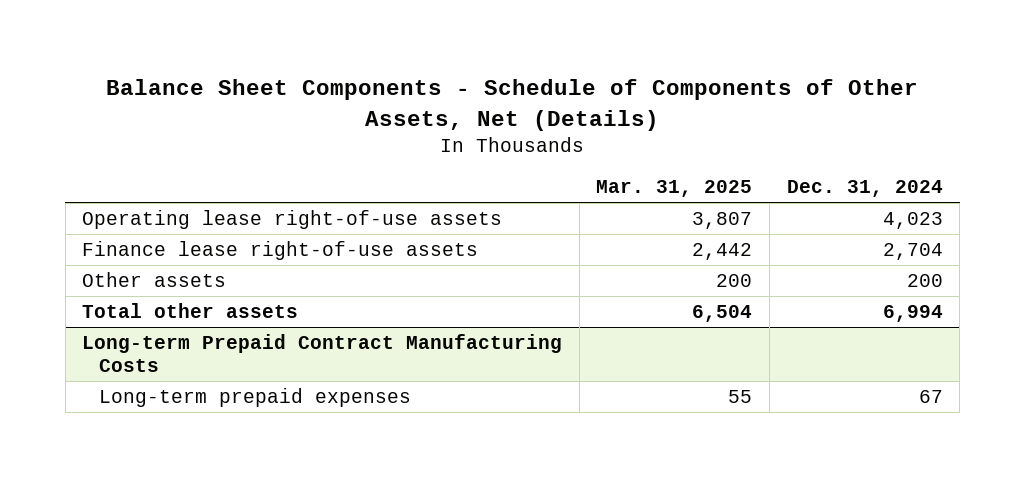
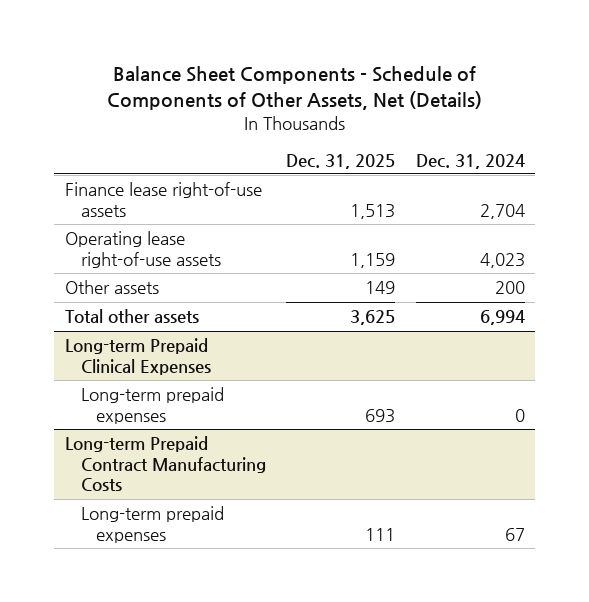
[596,180,753,198] Mar. 31, 2025 -> none
none -> [286,153,396,169] Dec. 31, 2025
[82,209,503,229] Operating lease right-of-use assets -> [64,231,221,268] Operating lease right-of-use assets
none -> [64,338,211,375] Long-term Prepaid Clinical Expenses
none -> [80,387,224,424] Long-term prepaid expenses

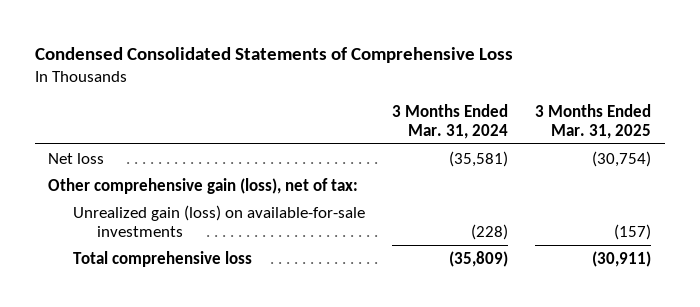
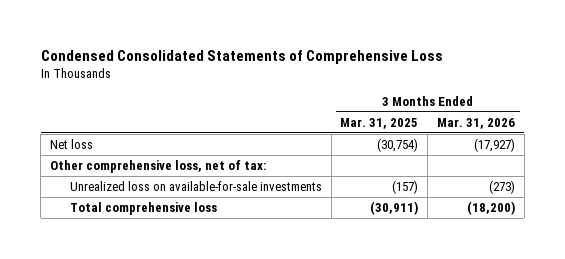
[392,103,509,139] 3 Months Ended Mar. 31, 2024 -> none
none -> [437,117,516,129] Mar. 31, 2026
[48,177,359,194] Other comprehensive gain (loss), net of tax: -> [49,160,266,174] Other comprehensive loss, net of tax:
[72,204,365,237] Unrealized gain (loss) on available-for-sale investments -> [69,181,322,192] Unrealized loss on available-for-sale investments

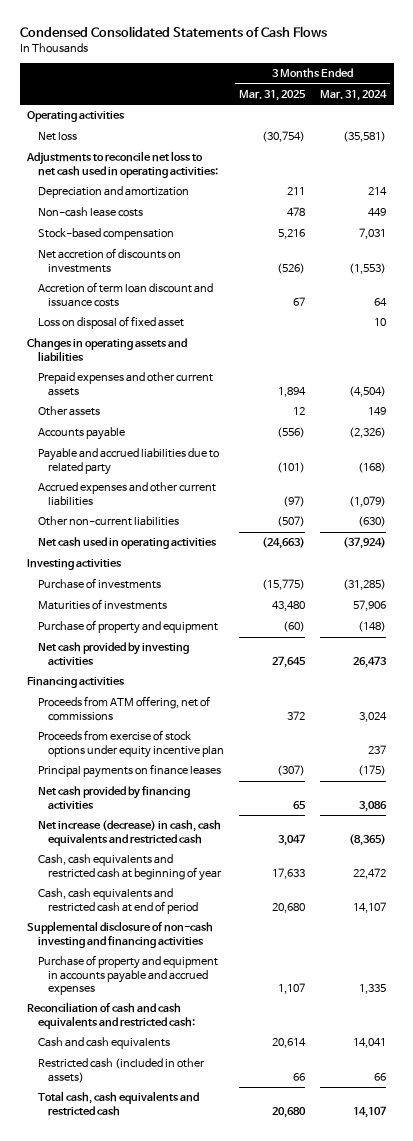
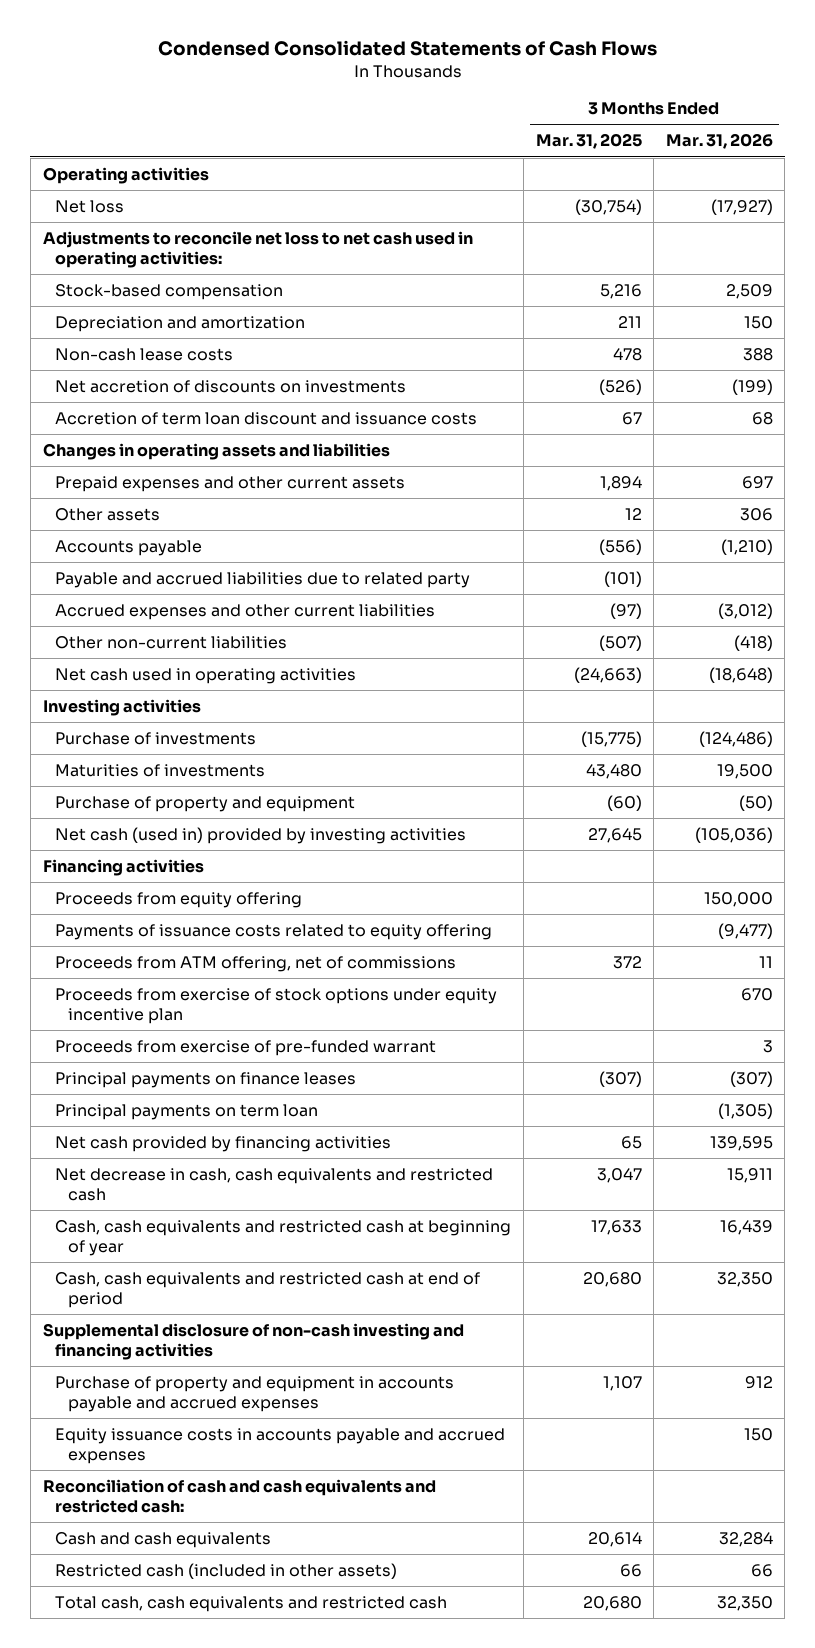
[320,90,388,102] Mar. 31, 2024 -> none
none -> [665,133,773,150] Mar. 31, 2026
[37,228,174,241] Stock-based compensation -> [55,283,284,300] Stock-based compensation
[37,316,184,330] Loss on disposal of fixed asset -> none
[37,642,189,665] Net cash provided by investing activities -> [55,826,467,844] Net cash (used in) provided by investing activities
none -> [55,891,303,908] Proceeds from equity offering
none -> [55,923,493,940] Payments of issuance costs related to equity offering
none -> [55,1039,437,1056] Proceeds from exercise of pre-funded warrant
none -> [55,1103,319,1120] Principal payments on term loan
[37,820,221,846] Net increase (decrease) in cash, cash equivalents and restricted cash -> [55,1167,494,1202] Net decrease in cash, cash equivalents and restricted cash
none -> [55,1427,506,1465] Equity issuance costs in accounts payable and accrued expenses

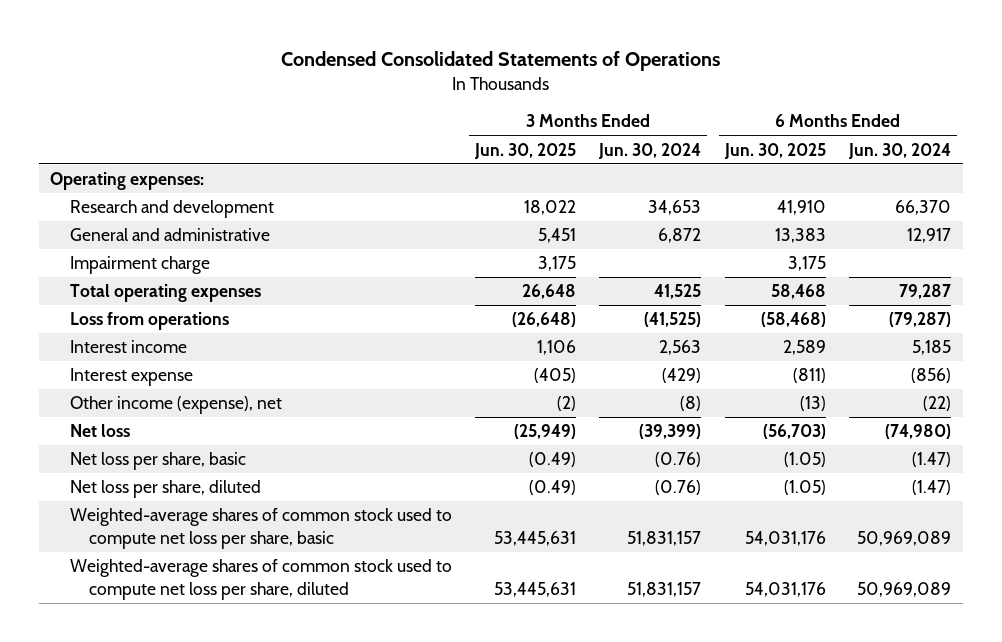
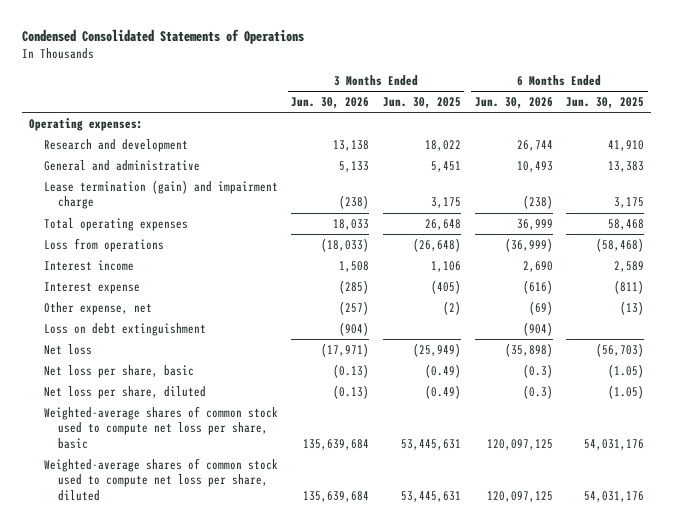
[598,142,702,159] Jun. 30, 2024 -> none
[848,142,952,159] Jun. 30, 2024 -> none
none -> [291,96,370,109] Jun. 30, 2026
none -> [474,96,553,109] Jun. 30, 2026
[69,256,210,275] Impairment charge -> [43,179,278,210] Lease termination (gain) and impairment charge
[69,396,282,415] Other income (expense), net -> [43,301,152,315] Other expense, net
none -> [43,322,206,336] Loss on debt extinguishment

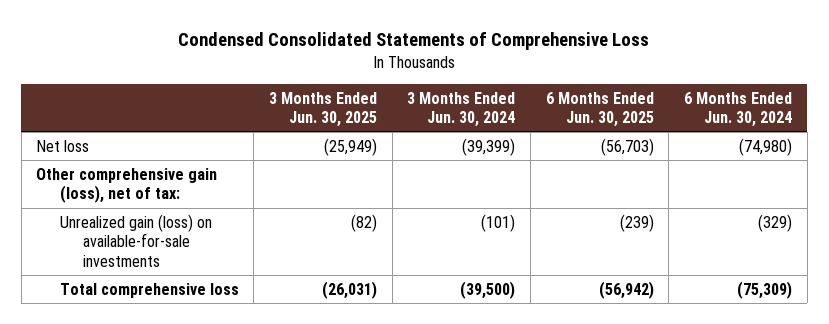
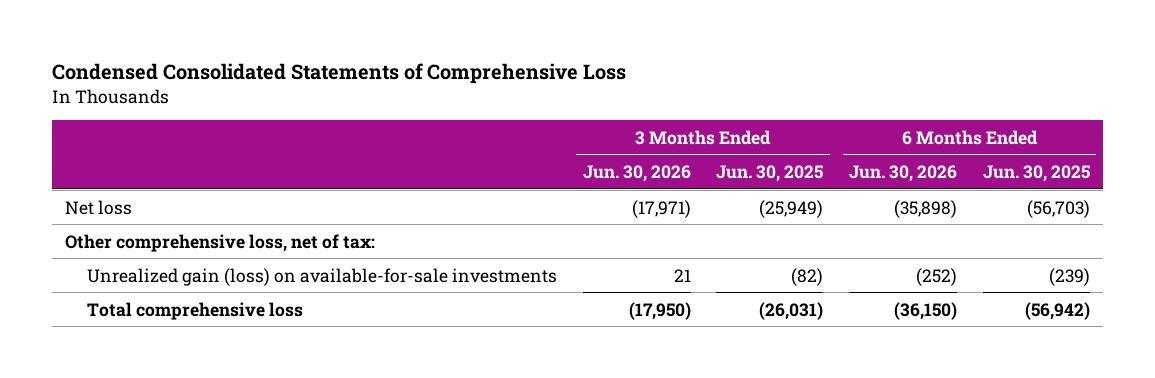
[407,91,516,128] 3 Months Ended Jun. 30, 2024 -> none
[684,91,793,128] 6 Months Ended Jun. 30, 2024 -> none
none -> [582,165,691,183] Jun. 30, 2026
none -> [849,165,958,183] Jun. 30, 2026
[36,167,218,204] Other comprehensive gain (loss), net of tax: -> [64,233,375,252] Other comprehensive loss, net of tax:

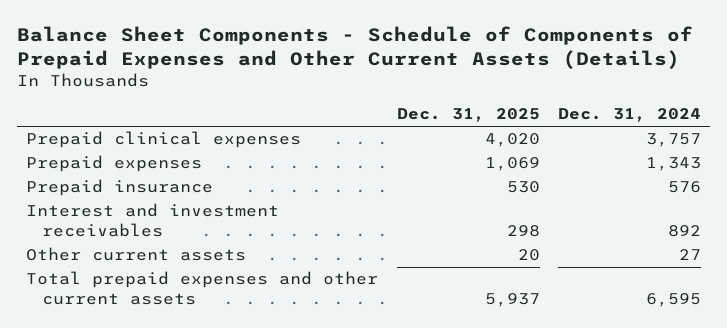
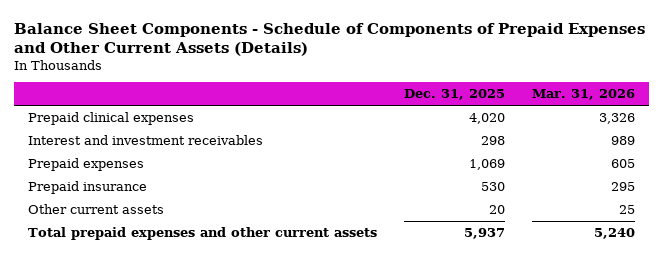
[558,108,702,123] Dec. 31, 2024 -> none
none -> [532,89,636,101] Mar. 31, 2026
[26,203,280,238] Interest and investment receivables -> [27,135,263,146] Interest and investment receivables

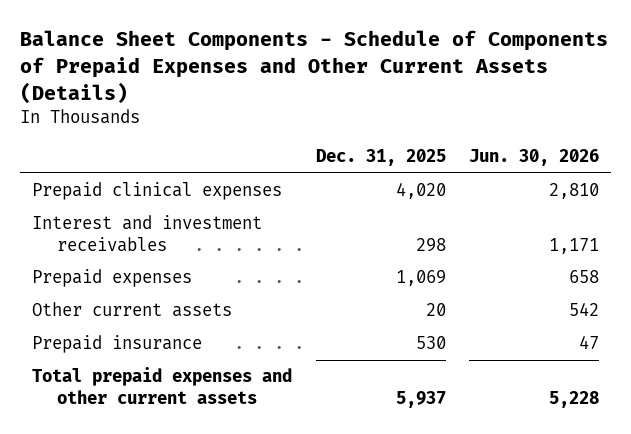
[532,89,636,101] Mar. 31, 2026 -> none
none -> [469,149,600,167] Jun. 30, 2026
[27,181,147,195] Prepaid insurance -> [31,335,202,354] Prepaid insurance

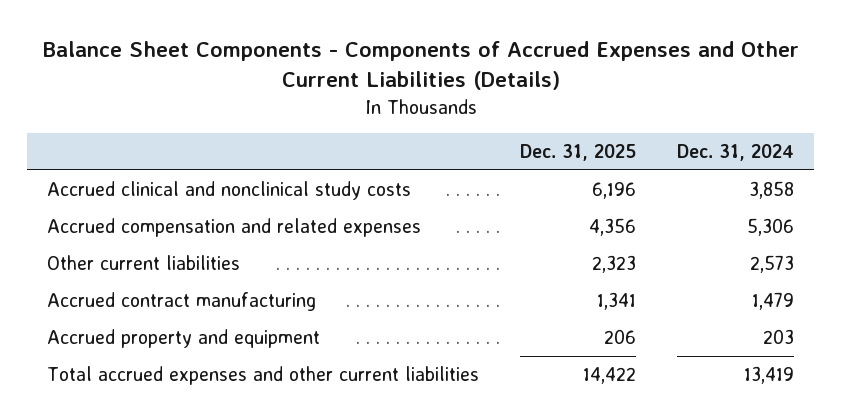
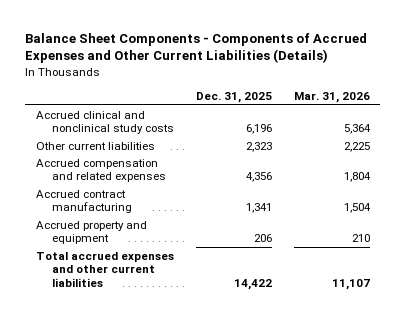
[676,144,794,162] Dec. 31, 2024 -> none
none -> [293,91,370,103] Mar. 31, 2026
[47,217,422,237] Accrued compensation and related expenses -> [35,158,167,183] Accrued compensation and related expenses

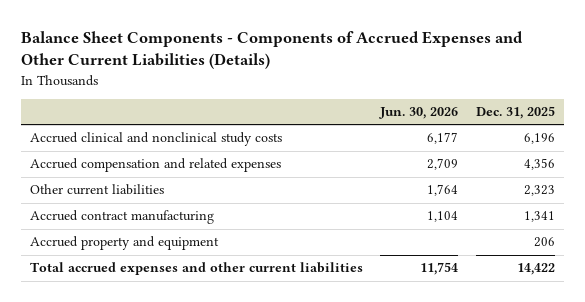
[293,91,370,103] Mar. 31, 2026 -> none
none -> [379,107,459,120] Jun. 30, 2026
[35,141,155,150] Other current liabilities -> [30,184,165,196] Other current liabilities

